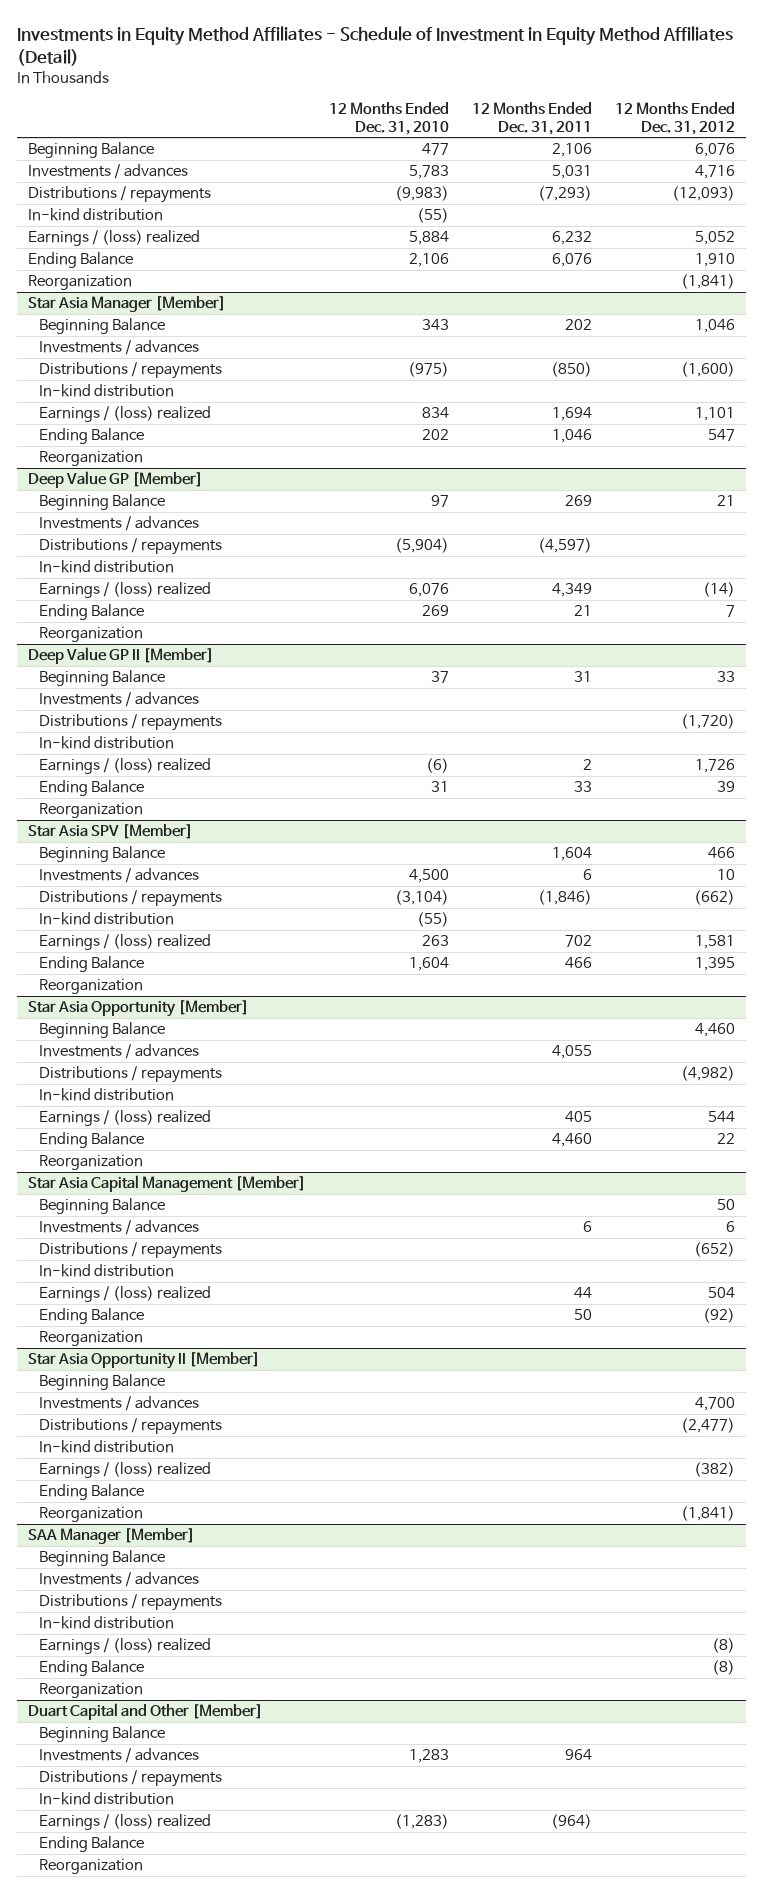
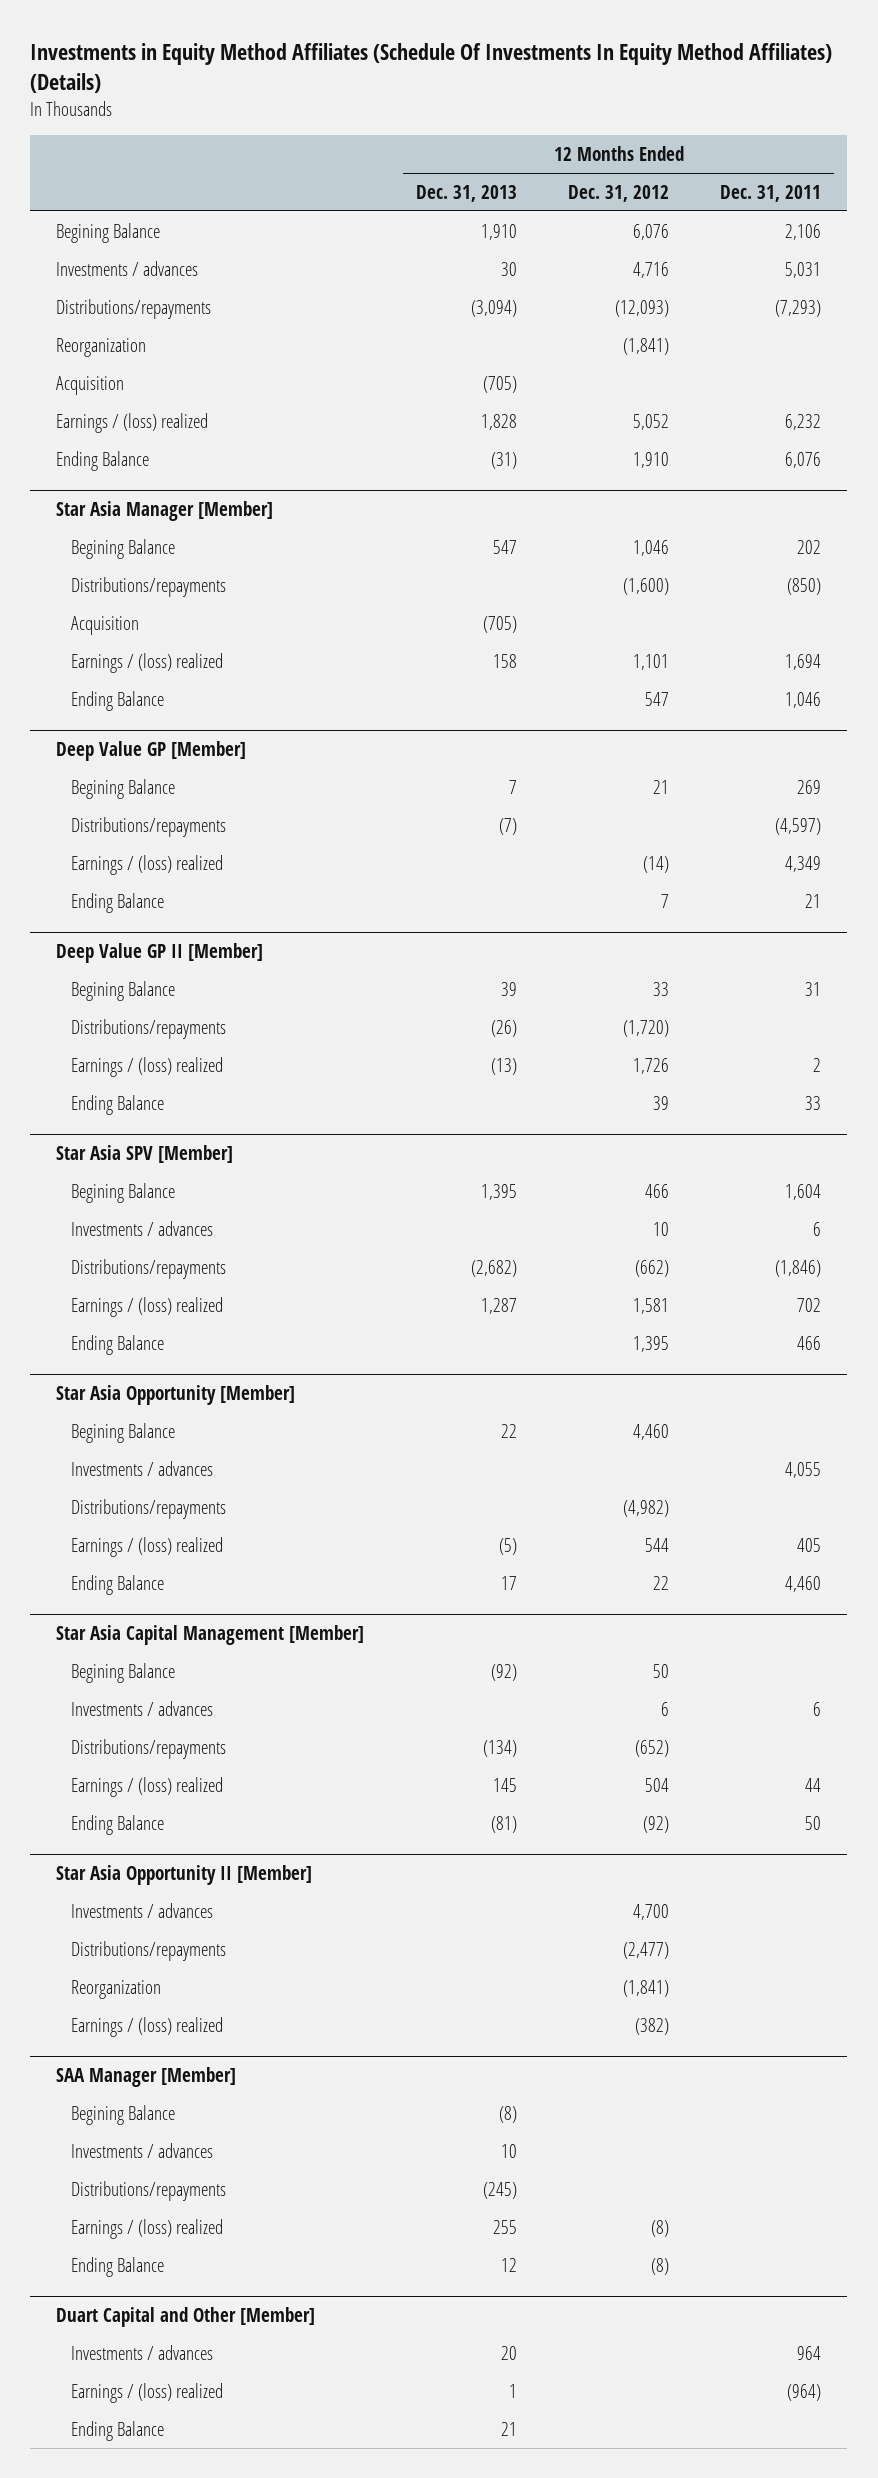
[16,25,733,66] Investments in Equity Method Affiliates - Schedule of Investment in Equity Method Affiliates (Detail) -> [30,43,833,94] Investments in Equity Method Affiliates (Schedule Of Investments In Equity Method Affiliates) (Details)
[329,102,450,135] 12 Months Ended Dec. 31, 2010 -> none
none -> [415,184,517,202] Dec. 31, 2013
[28,142,155,159] Beginning Balance -> [56,222,161,243] Begining Balance
[28,208,164,222] In-kind distribution -> none
[28,186,212,204] Distributions / repayments -> [56,298,212,319] Distributions/repayments
[28,275,133,291] Reorganization -> [56,337,147,357] Reorganization
none -> [56,375,125,395] Acquisition
[39,340,200,356] Investments / advances -> none
[39,384,175,398] In-kind distribution -> none
[39,318,166,335] Beginning Balance -> [71,538,176,559] Begining Balance
[39,362,223,380] Distributions / repayments -> [71,576,227,597] Distributions/repayments
none -> [71,615,140,635] Acquisition
[39,451,144,467] Reorganization -> none
[39,516,200,532] Investments / advances -> none
[39,560,175,574] In-kind distribution -> none
[39,494,166,511] Beginning Balance -> [71,778,176,799] Begining Balance
[39,538,223,556] Distributions / repayments -> [71,816,227,837] Distributions/repayments
[39,627,144,643] Reorganization -> none
[39,692,200,708] Investments / advances -> none
[39,736,175,750] In-kind distribution -> none
[39,670,166,687] Beginning Balance -> [71,980,176,1001] Begining Balance
[39,714,223,732] Distributions / repayments -> [71,1018,227,1039] Distributions/repayments
[39,803,144,819] Reorganization -> none
[39,846,166,863] Beginning Balance -> [71,1182,176,1203] Begining Balance
[39,912,175,926] In-kind distribution -> none
[39,890,223,908] Distributions / repayments -> [71,1258,227,1279] Distributions/repayments
[39,979,144,995] Reorganization -> none
[39,1022,166,1039] Beginning Balance -> [71,1422,176,1443] Begining Balance
[39,1088,175,1102] In-kind distribution -> none
[39,1066,223,1084] Distributions / repayments -> [71,1498,227,1519] Distributions/repayments
[39,1155,144,1171] Reorganization -> none
[39,1198,166,1215] Beginning Balance -> [71,1662,176,1683] Begining Balance
[39,1264,175,1278] In-kind distribution -> none
[39,1242,223,1260] Distributions / repayments -> [71,1738,227,1759] Distributions/repayments
[39,1331,144,1347] Reorganization -> none
[39,1374,166,1391] Beginning Balance -> none
[39,1440,175,1454] In-kind distribution -> none
[39,1484,145,1501] Ending Balance -> none
[39,1418,223,1436] Distributions / repayments -> [71,1940,227,1961] Distributions/repayments
[39,1462,212,1479] Earnings / (loss) realized -> [71,2016,224,2037] Earnings / (loss) realized
[39,1550,166,1567] Beginning Balance -> [71,2104,176,2125] Begining Balance
[39,1616,175,1630] In-kind distribution -> none
[39,1594,223,1612] Distributions / repayments -> [71,2180,227,2201] Distributions/repayments
[39,1683,144,1699] Reorganization -> none
[39,1726,166,1743] Beginning Balance -> none
[39,1770,223,1788] Distributions / repayments -> none
[39,1792,175,1806] In-kind distribution -> none
[39,1859,144,1875] Reorganization -> none

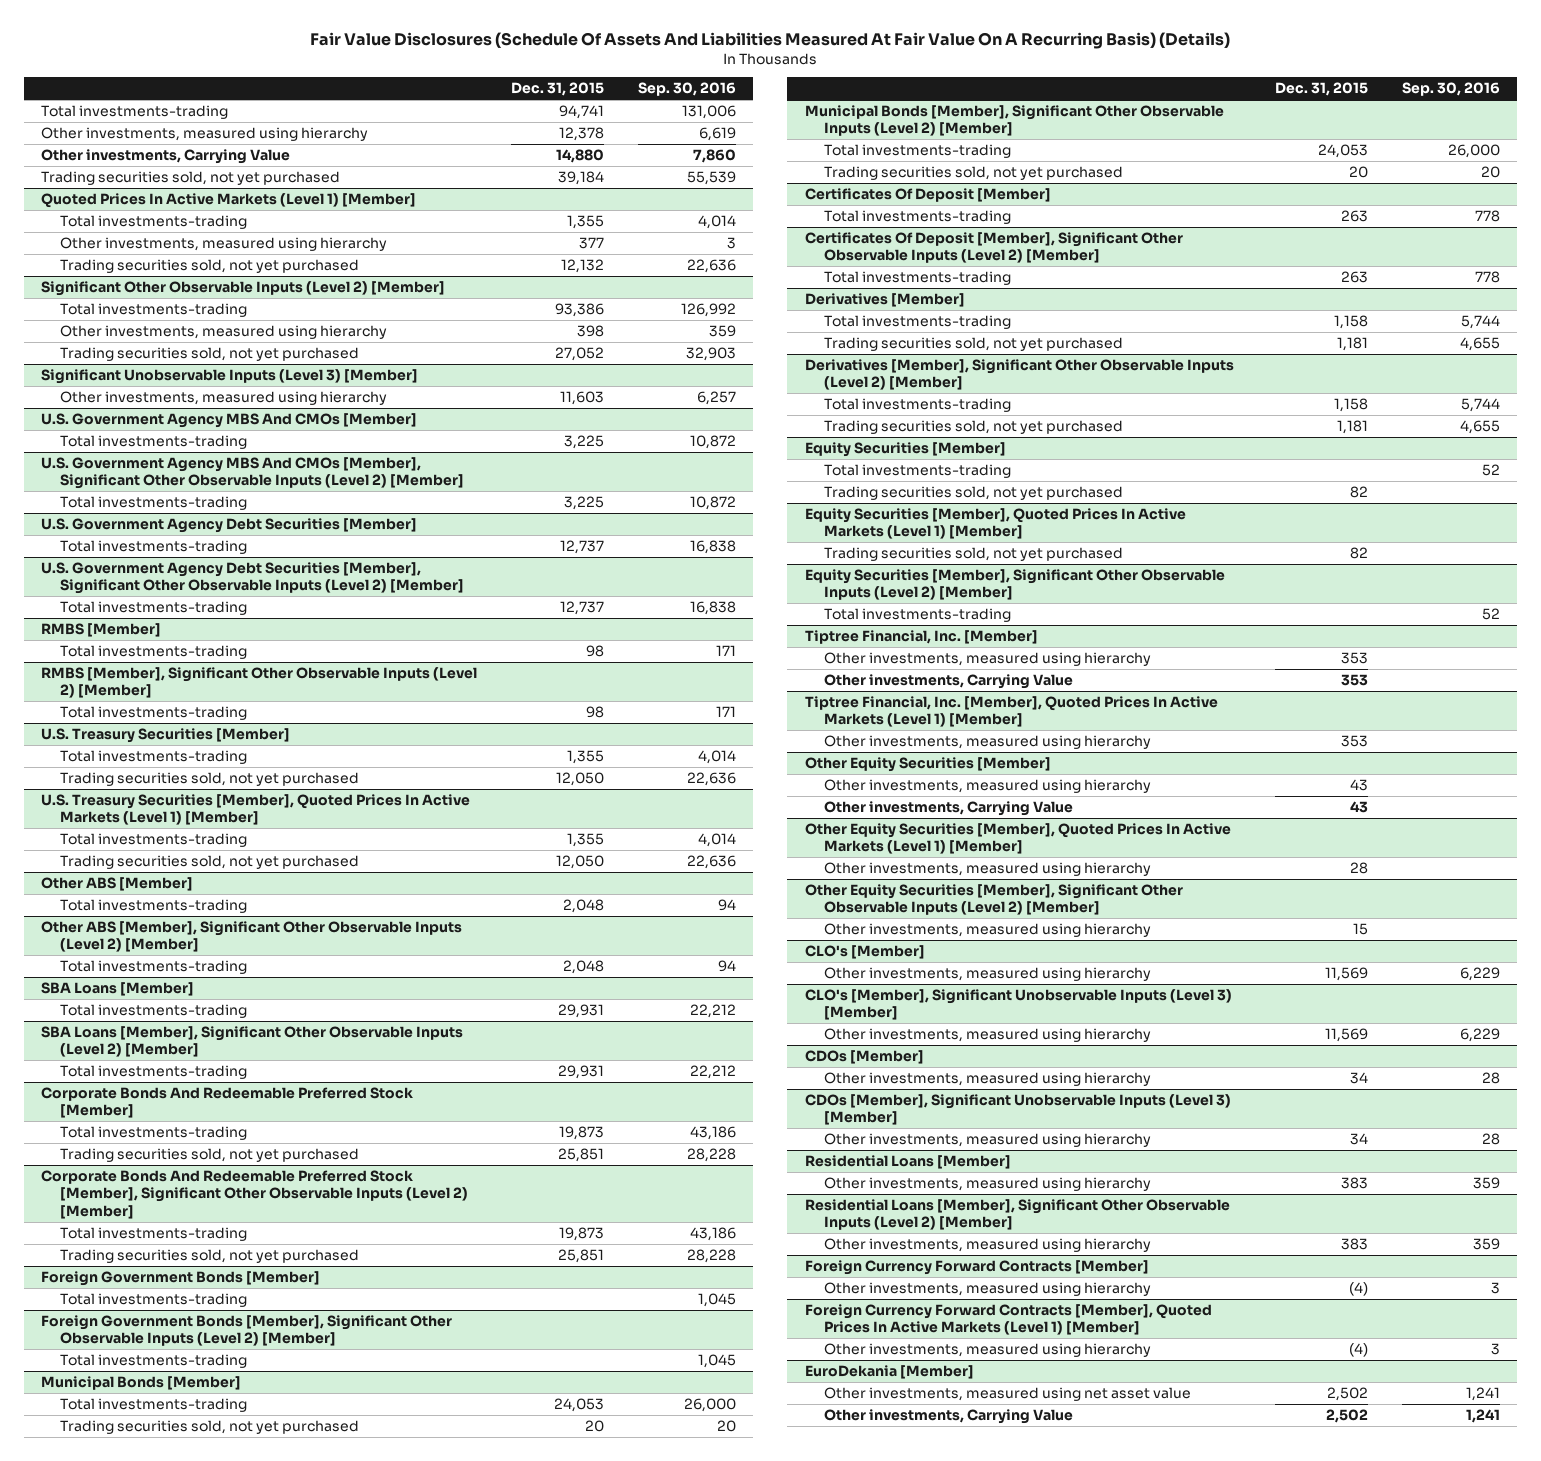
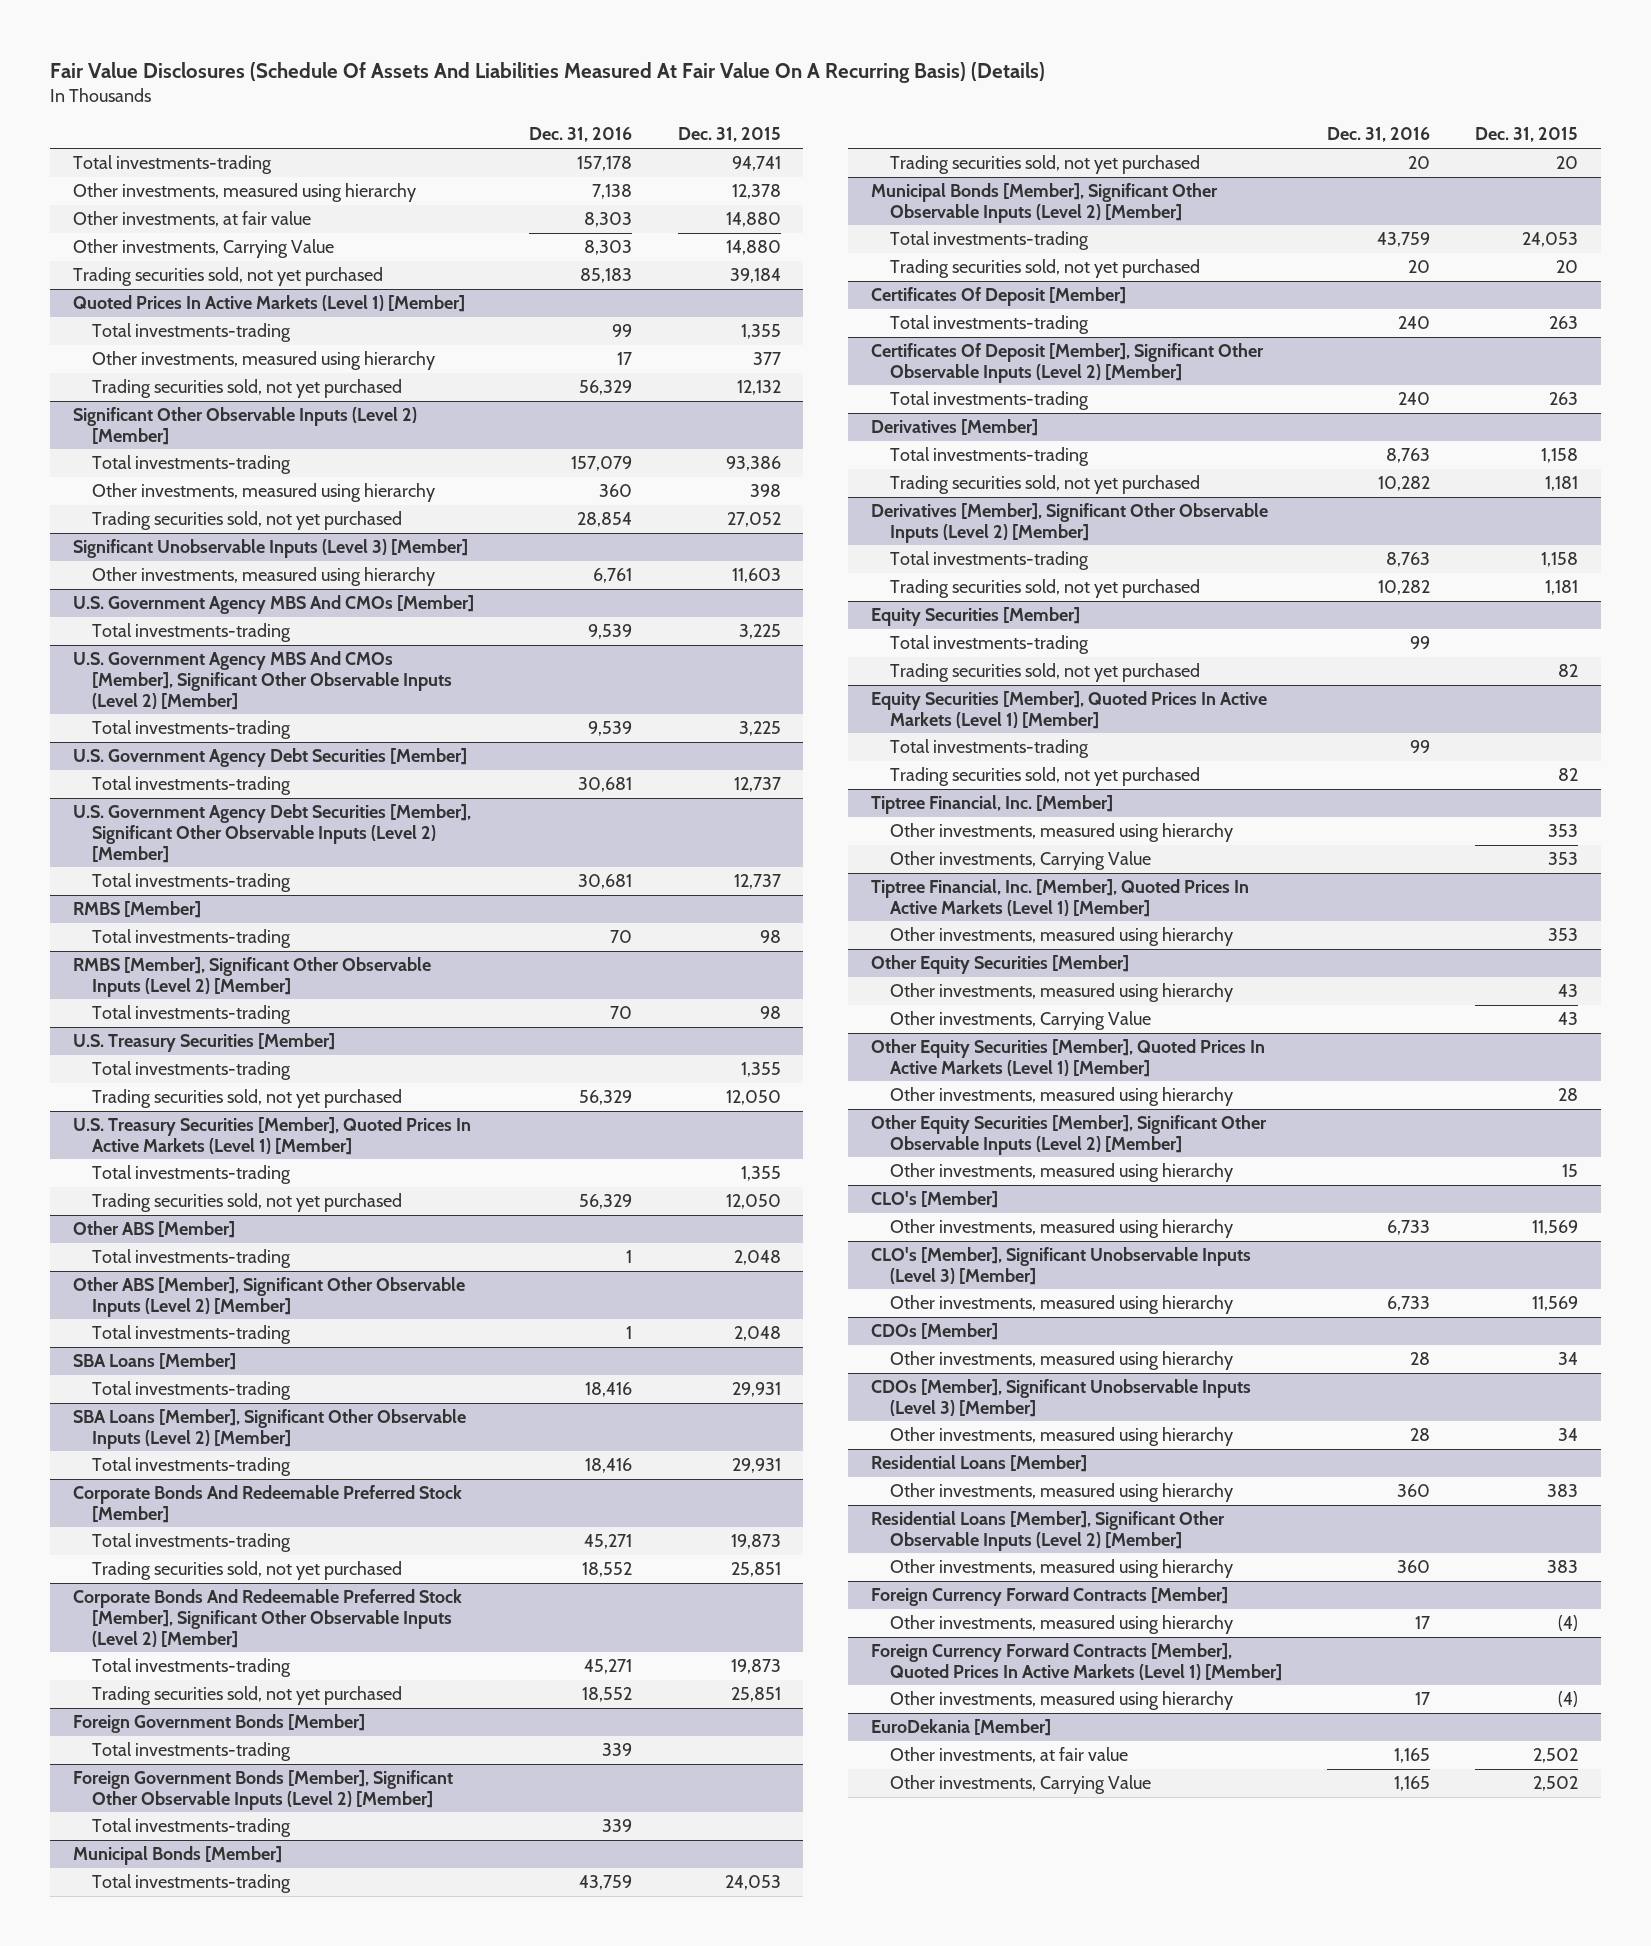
[637,82,736,97] Sep. 30, 2016 -> none
none -> [529,127,633,143] Dec. 31, 2016
none -> [72,211,311,228] Other investments, at fair value
[804,568,1225,601] Equity Securities [Member], Significant Other Observable Inputs (Level 2) [Member] -> none
[824,546,1124,561] Trading securities sold, not yet purchased -> [889,767,1200,787] Trading securities sold, not yet purchased
[824,1386,1192,1401] Other investments, measured using net asset value -> [889,1747,1128,1764] Other investments, at fair value

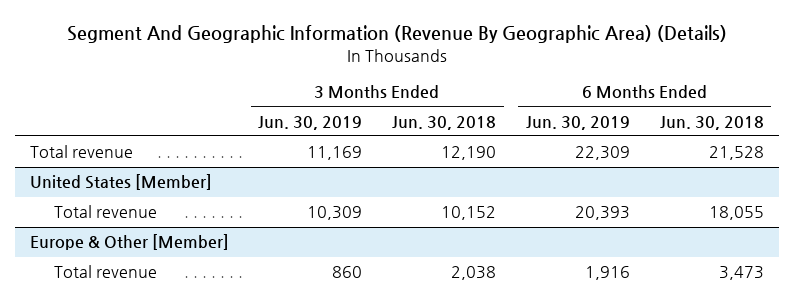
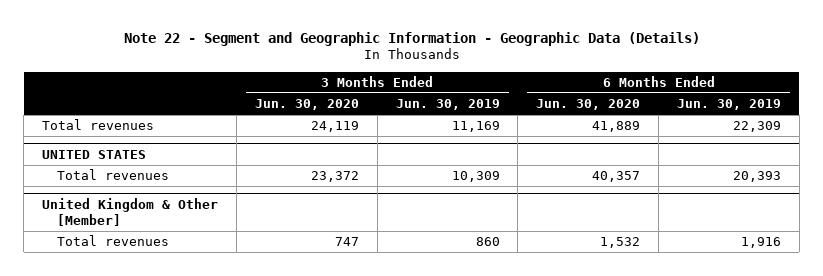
[66,25,727,44] Segment And Geographic Information (Revenue By Geographic Area) (Details) -> [123,31,700,46] Note 22 - Segment and Geographic Information - Geographic Data (Details)
[392,115,497,130] Jun. 30, 2018 -> none
[659,115,764,130] Jun. 30, 2018 -> none
none -> [254,99,359,111] Jun. 30, 2020
none -> [536,99,641,111] Jun. 30, 2020
[29,234,229,251] Europe & Other [Member] -> none
[29,145,133,159] Total revenue -> [42,119,155,131] Total revenues
[29,174,212,191] United States [Member] -> [42,150,147,160] UNITED STATES
[54,205,158,219] Total revenue -> [56,169,169,181] Total revenues
none -> [42,198,219,226] United Kingdom & Other [Member]
[54,265,158,279] Total revenue -> [56,235,169,247] Total revenues

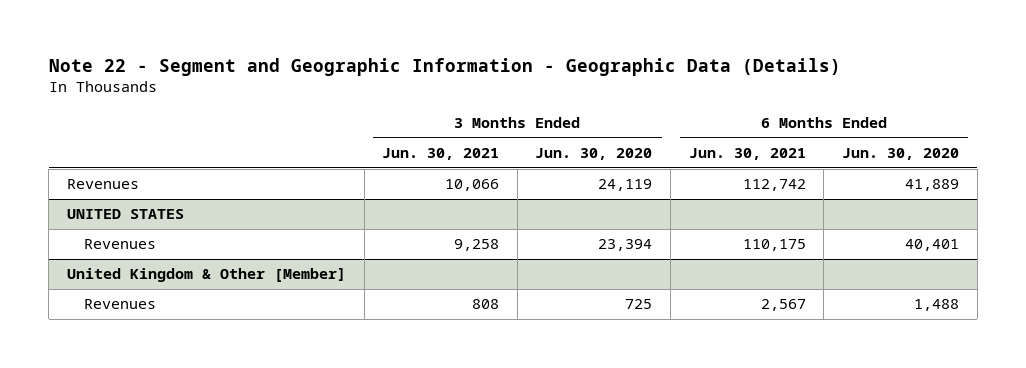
[395,99,500,111] Jun. 30, 2019 -> none
[677,99,782,111] Jun. 30, 2019 -> none
none -> [382,147,500,160] Jun. 30, 2021
none -> [688,147,806,160] Jun. 30, 2021
[42,119,155,131] Total revenues -> [66,179,139,190] Revenues
[56,169,169,181] Total revenues -> [84,239,157,250] Revenues
[310,171,359,183] 23,372 -> [598,239,653,252] 23,394
[592,171,641,183] 40,357 -> [905,239,960,252] 40,401
[56,235,169,247] Total revenues -> [84,299,157,310] Revenues
[334,237,359,247] 747 -> [625,299,653,310] 725
[600,237,641,249] 1,532 -> [914,299,960,312] 1,488

